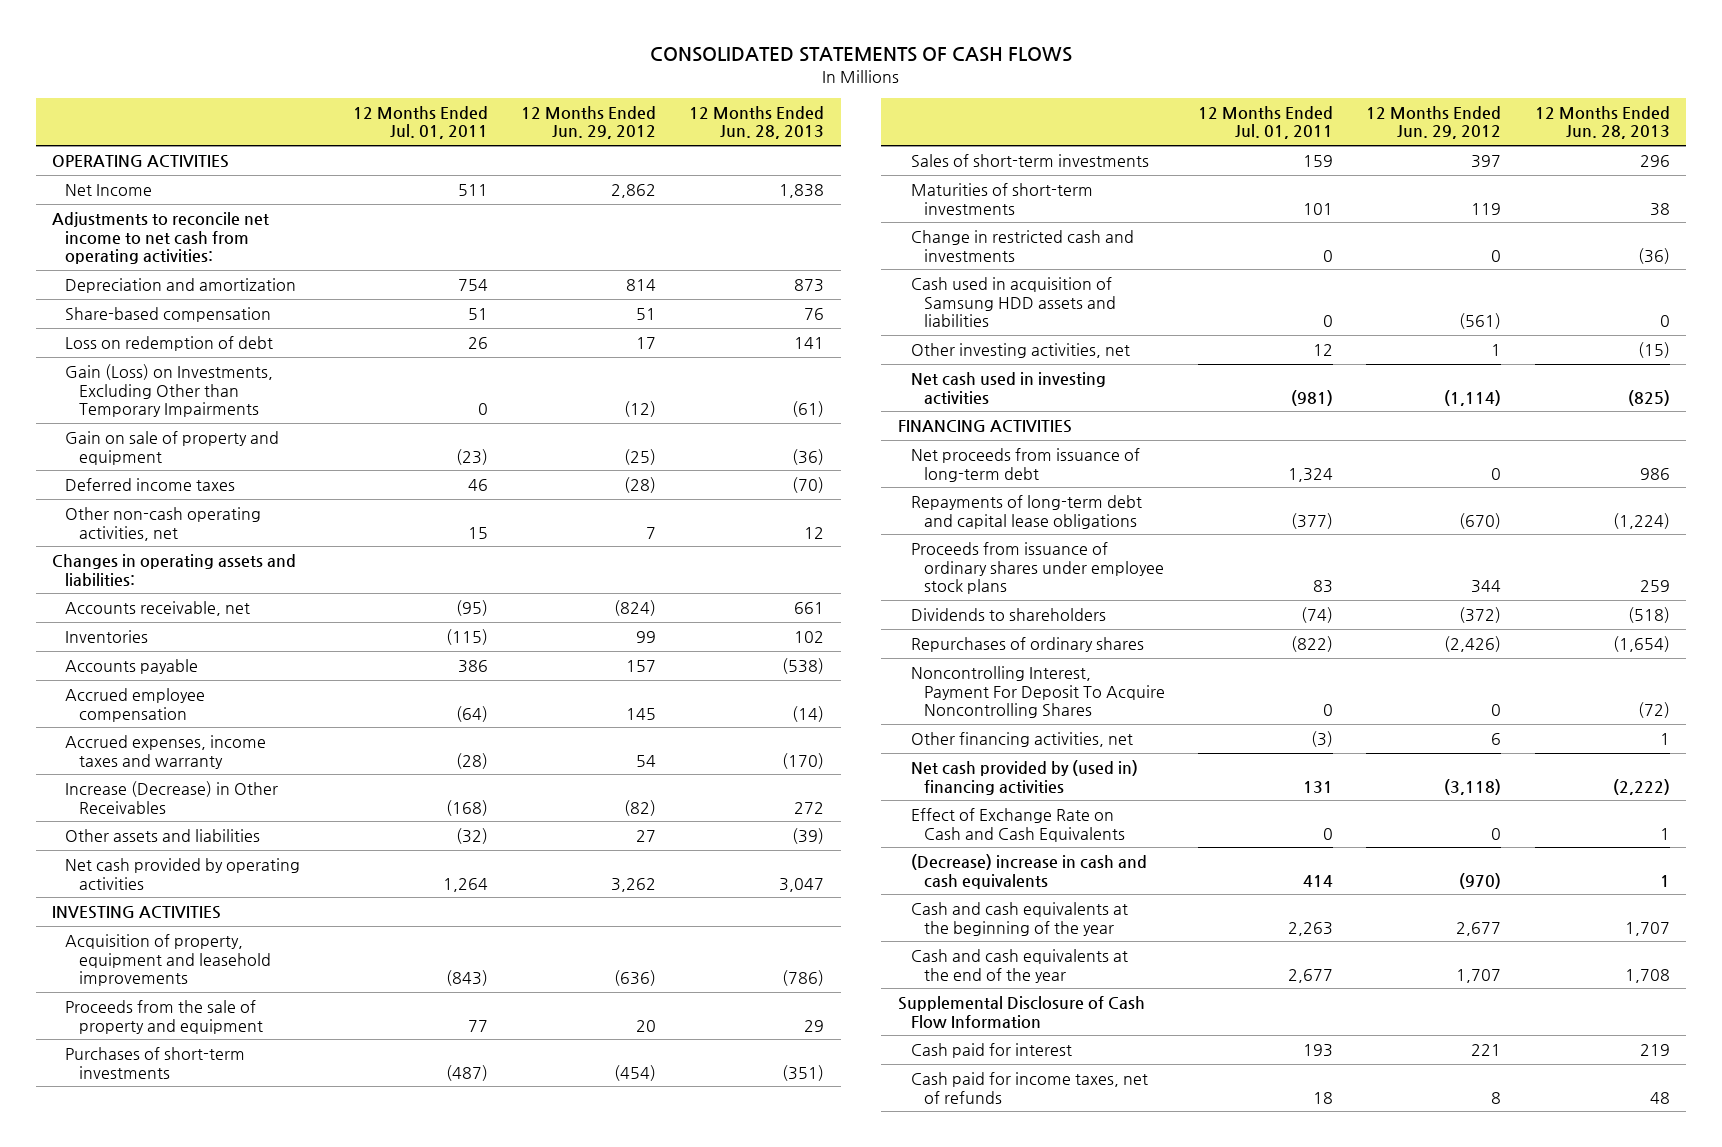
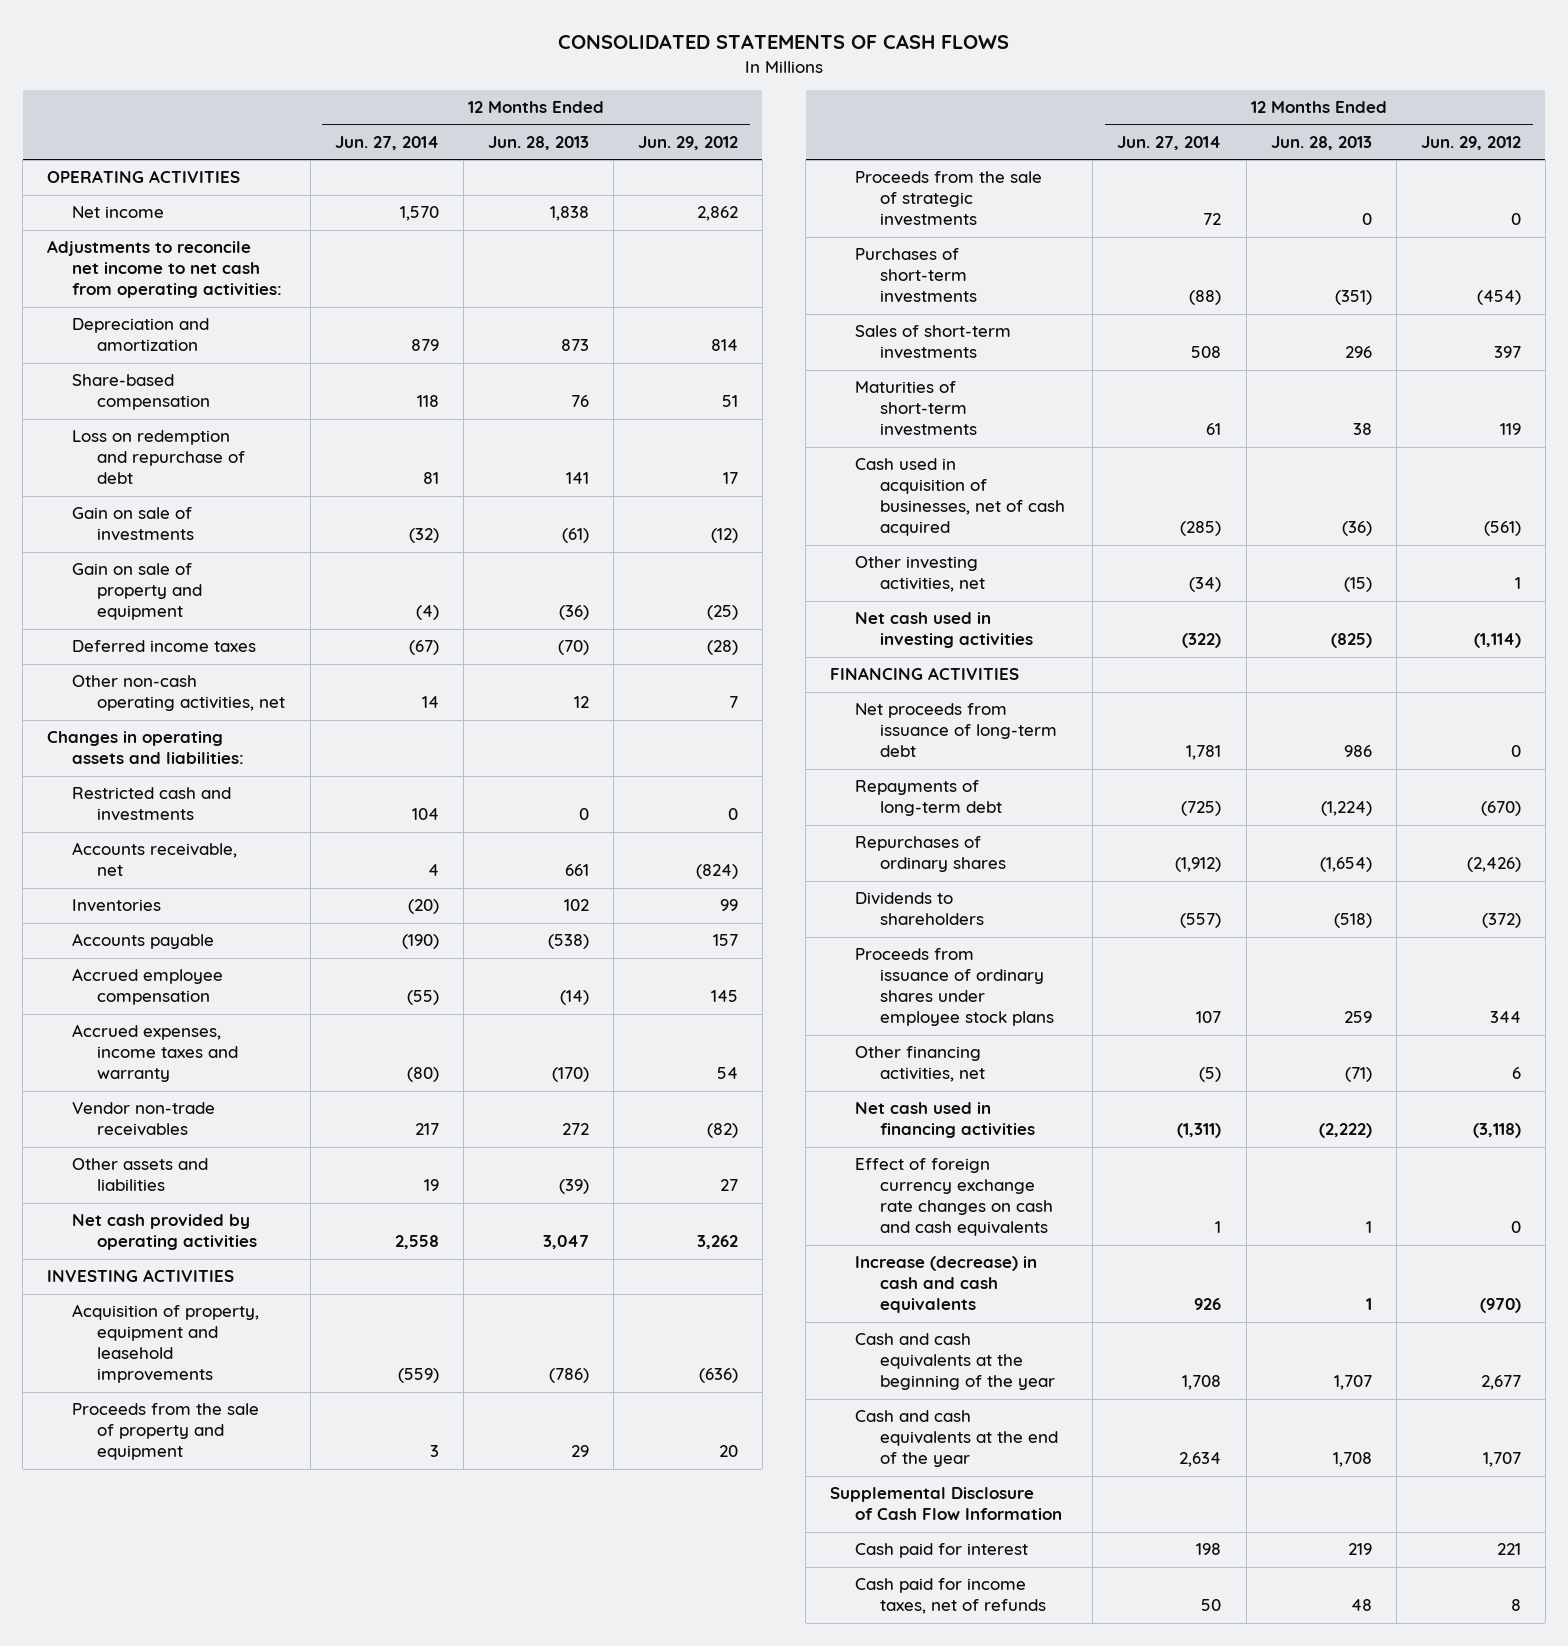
[352,105,488,140] 12 Months Ended Jul. 01, 2011 -> none
none -> [334,136,439,151] Jun. 27, 2014
[65,183,153,196] Net Income -> [72,206,165,219] Net income
[65,335,274,351] Loss on redemption of debt -> [72,430,246,485] Loss on redemption and repurchase of debt
[65,363,274,418] Gain (Loss) on Investments, Excluding Other than Temporary Impairments -> [72,507,195,542] Gain on sale of investments
none -> [72,787,232,822] Restricted cash and investments
[65,780,279,814] Increase (Decrease) in Other Receivables -> [72,1102,216,1137] Vendor non-trade receivables
none -> [855,171,1043,227] Proceeds from the sale of strategic investments
[910,229,1134,262] Change in restricted cash and investments -> none
[910,276,1116,328] Cash used in acquisition of Samsung HDD assets and liabilities -> none
none -> [855,458,1066,537] Cash used in acquisition of businesses, net of cash acquired
[910,494,1142,529] Repayments of long-term debt and capital lease obligations -> [855,780,1003,817] Repayments of long-term debt
[910,665,1165,719] Noncontrolling Interest, Payment For Deposit To Acquire Noncontrolling Shares -> none
[910,607,1106,621] Dividends to shareholders -> [855,892,985,926] Dividends to shareholders
[910,541,1164,595] Proceeds from issuance of ordinary shares under employee stock plans -> [855,948,1055,1027] Proceeds from issuance of ordinary shares under employee stock plans
[1659,732,1670,745] 1 -> [1344,1067,1372,1083] (71)
[910,759,1138,795] Net cash provided by (used in) financing activities -> [855,1102,1036,1139] Net cash used in financing activities
[910,807,1125,842] Effect of Exchange Rate on Cash and Cash Equivalents -> [855,1158,1054,1237] Effect of foreign currency exchange rate changes on cash and cash equivalents
[910,853,1147,889] (Decrease) increase in cash and cash equivalents -> [855,1256,1038,1314] Increase (decrease) in cash and cash equivalents

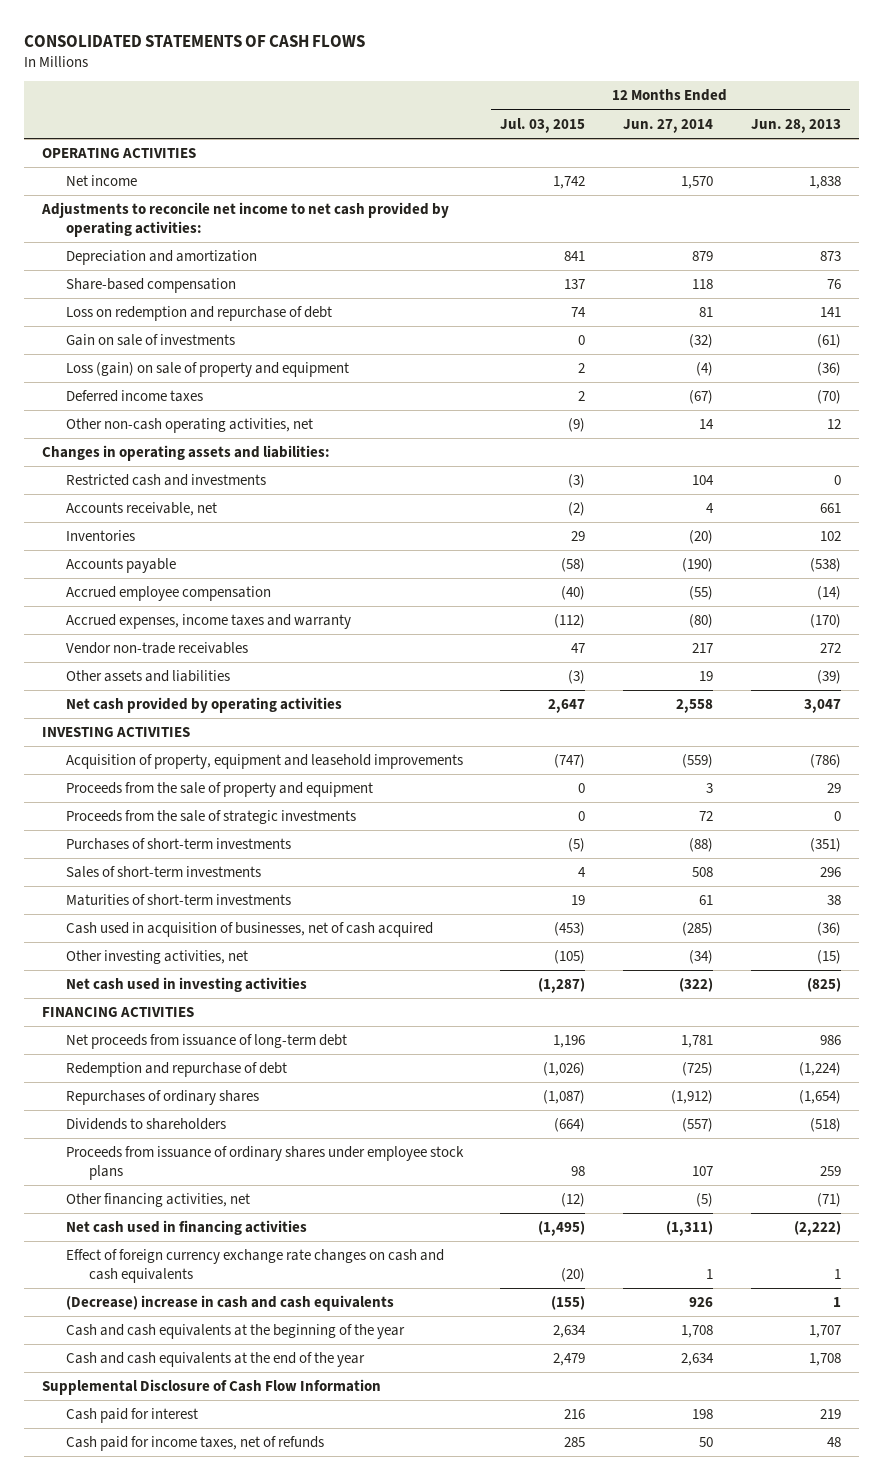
[637,136,738,151] Jun. 29, 2012 -> none
none -> [500,117,586,133] Jul. 03, 2015
[47,240,283,299] Adjustments to reconcile net income to net cash from operating activities: -> [41,202,450,237] Adjustments to reconcile net income to net cash provided by operating activities:
[72,563,203,621] Gain on sale of property and equipment -> [65,362,349,378] Loss (gain) on sale of property and equipment
[855,780,1003,817] Repayments of long-term debt -> [65,1062,287,1078] Redemption and repurchase of debt
[855,1256,1038,1314] Increase (decrease) in cash and cash equivalents -> [65,1295,394,1312] (Decrease) increase in cash and cash equivalents

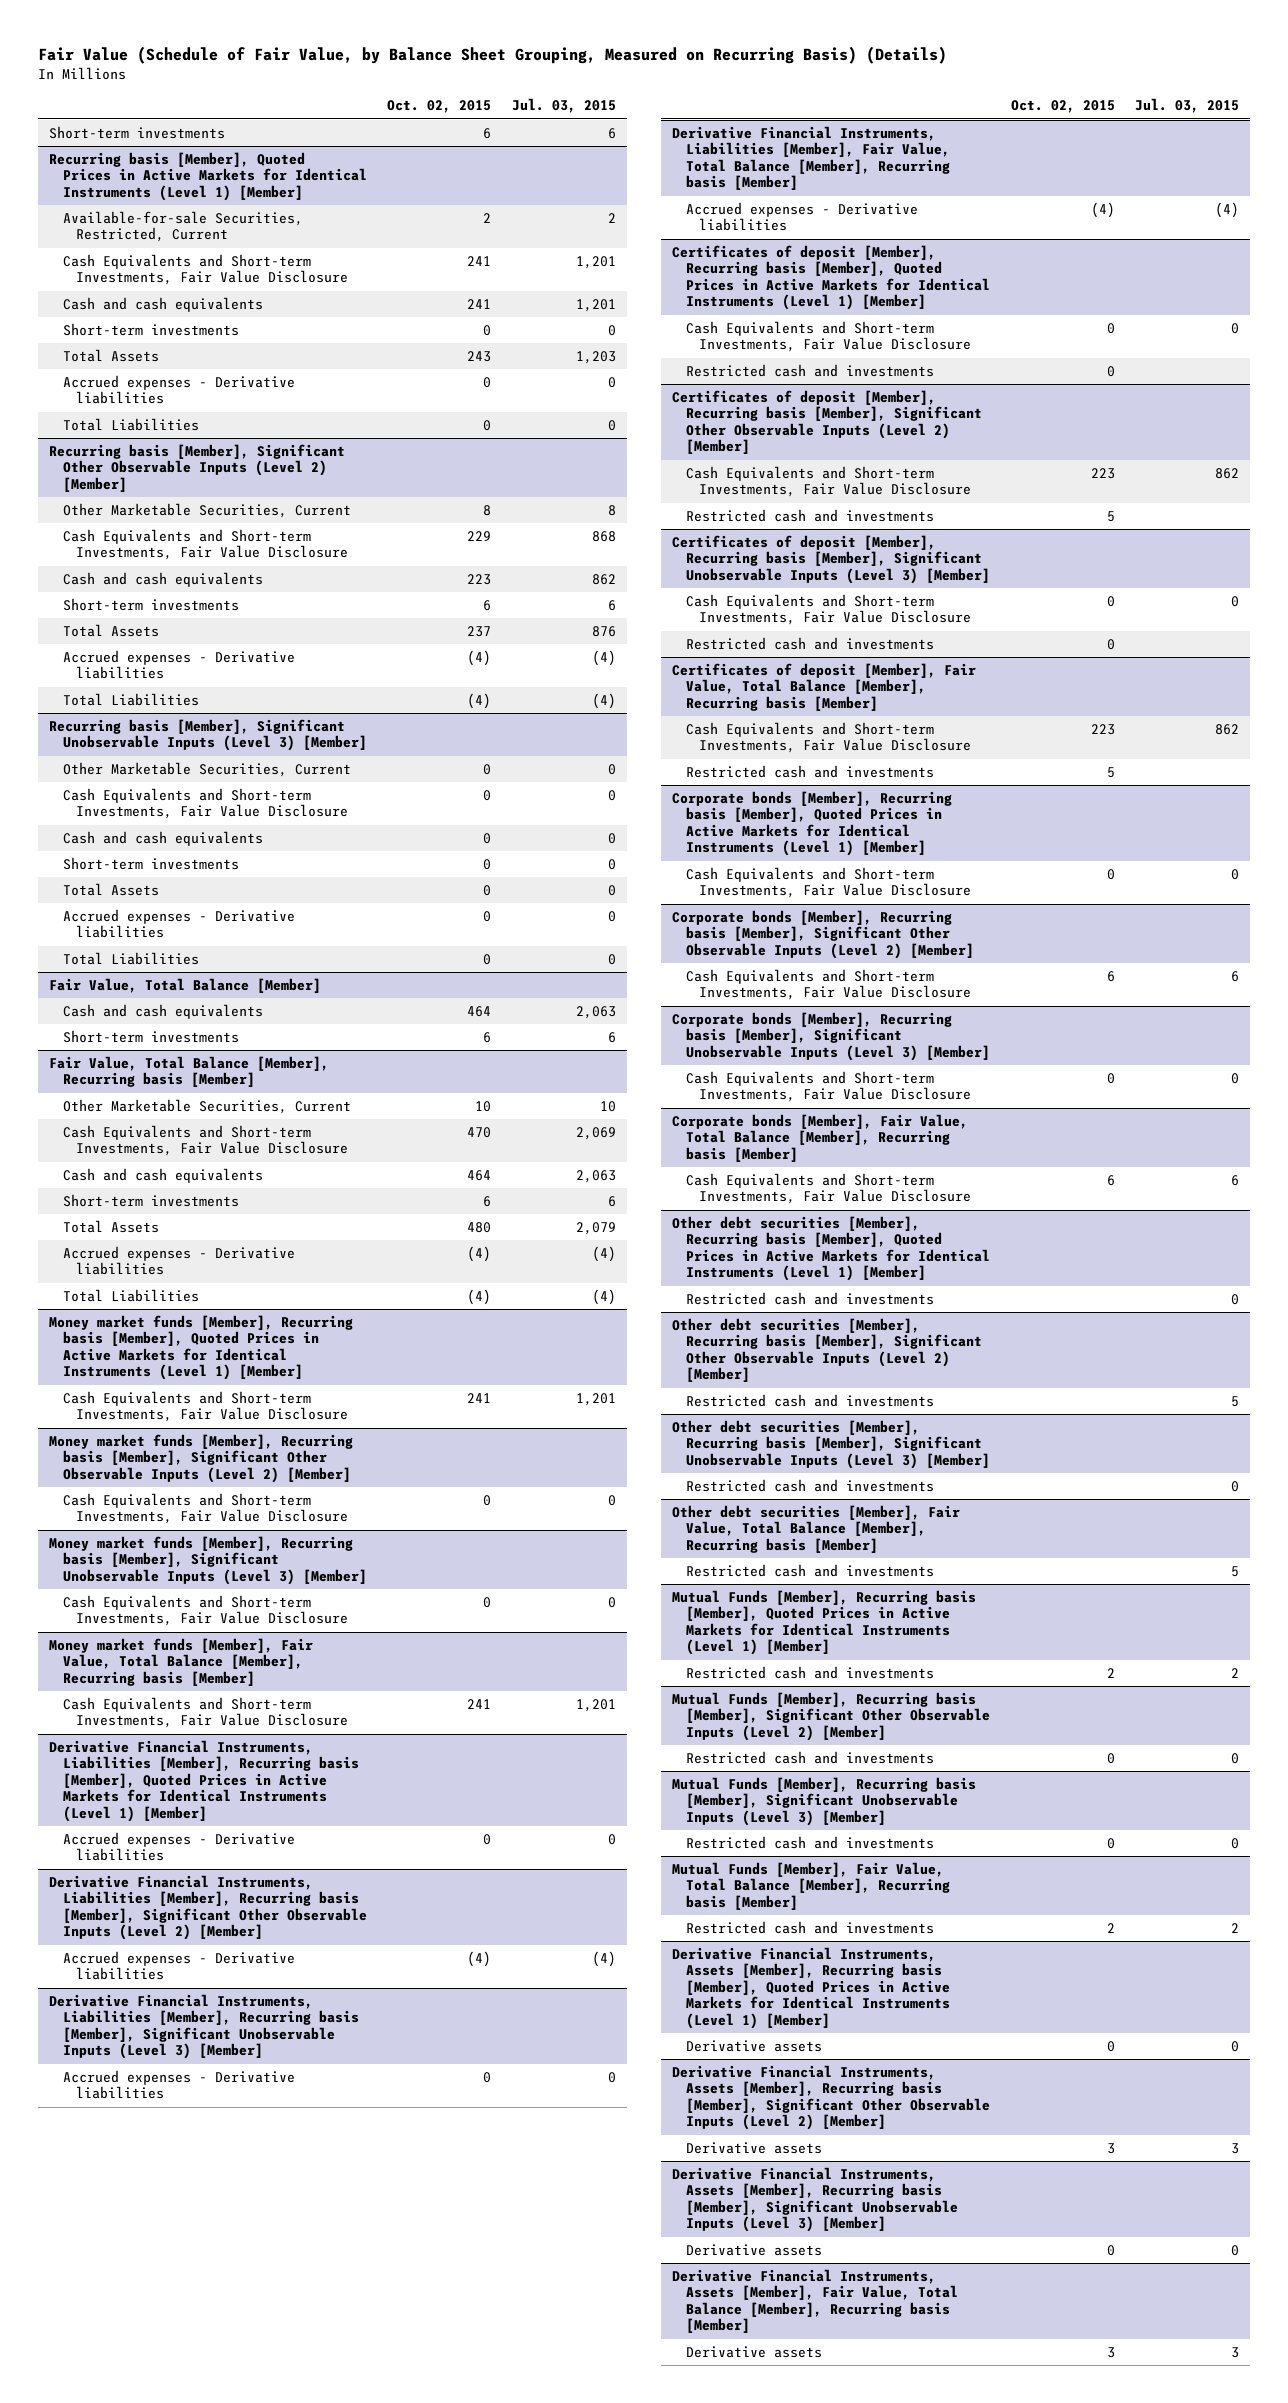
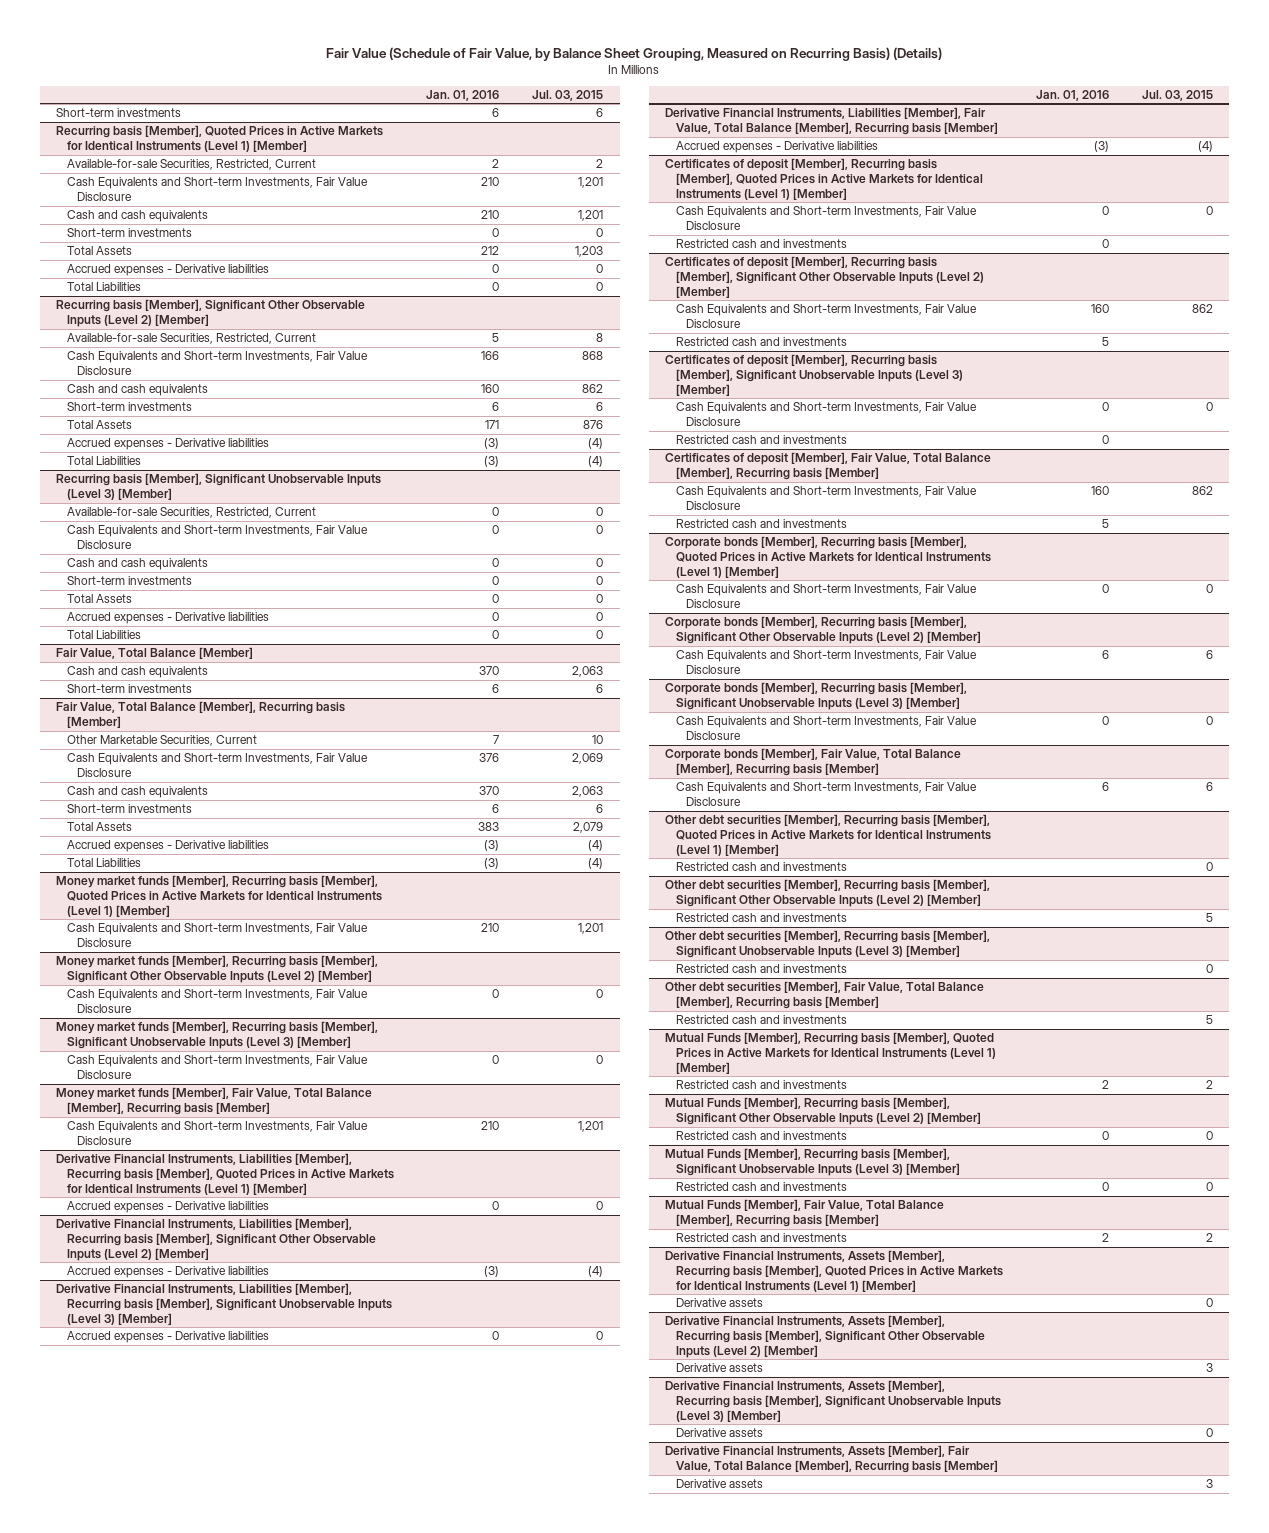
[387,100,492,114] Oct. 02, 2015 -> none
none -> [426,89,500,101] Jan. 01, 2016
[62,502,351,518] Other Marketable Securities, Current -> none
none -> [66,333,316,345] Available-for-sale Securities, Restricted, Current
[62,761,351,777] Other Marketable Securities, Current -> none
none -> [66,507,316,519] Available-for-sale Securities, Restricted, Current

